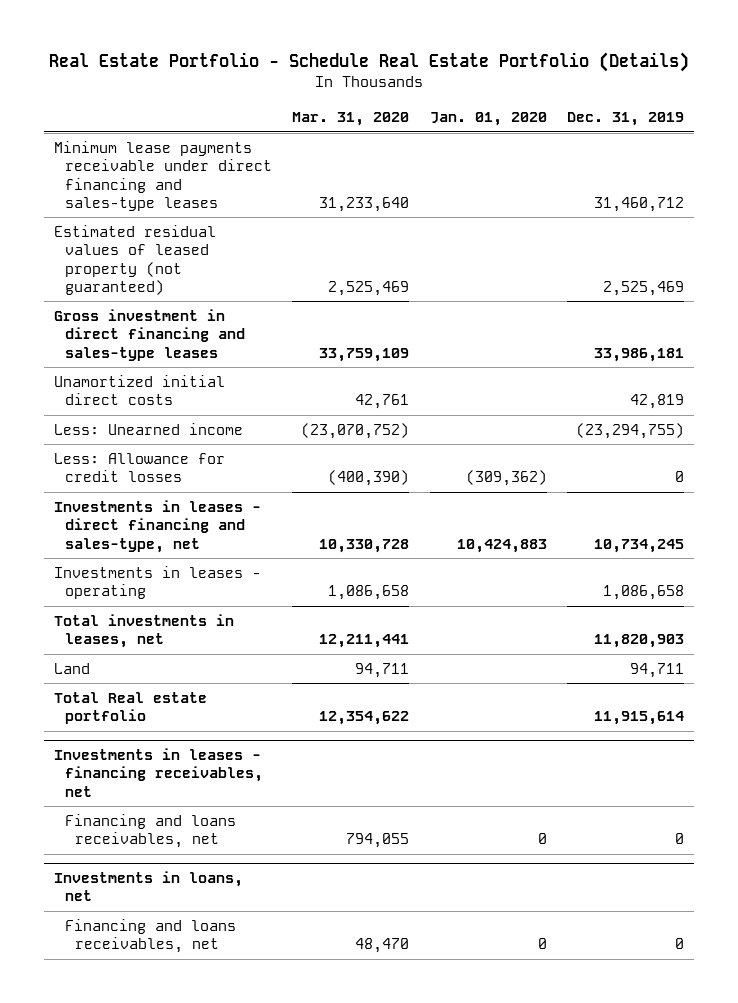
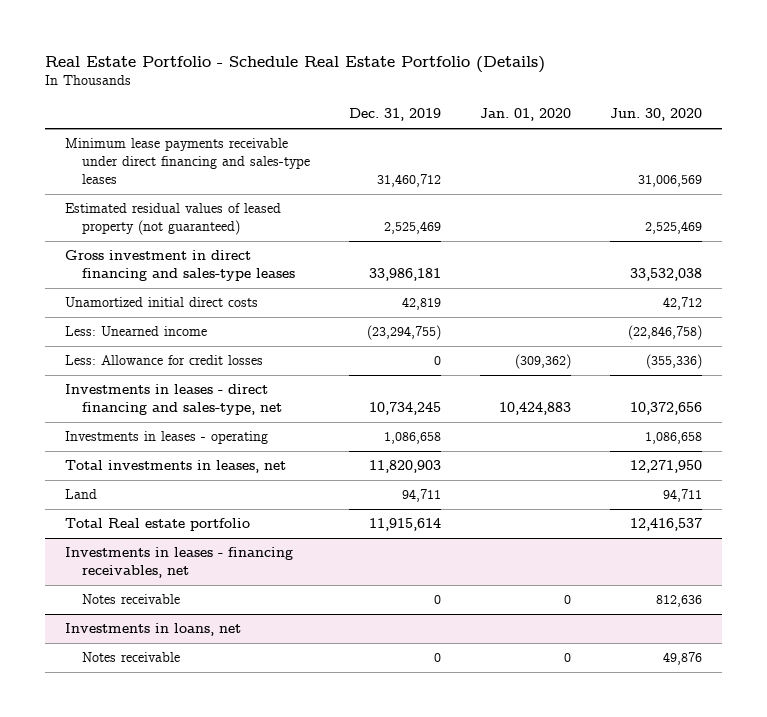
[292,112,410,127] Mar. 31, 2020 -> none
none -> [610,108,703,122] Jun. 30, 2020
[64,813,236,849] Financing and loans receivables, net -> [81,594,180,605] Notes receivable
[64,918,236,954] Financing and loans receivables, net -> [81,652,180,663] Notes receivable

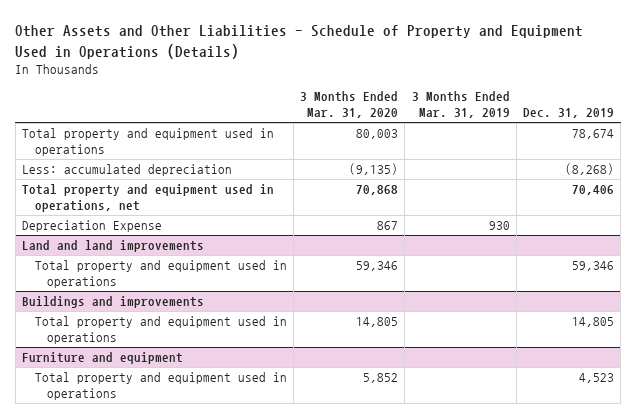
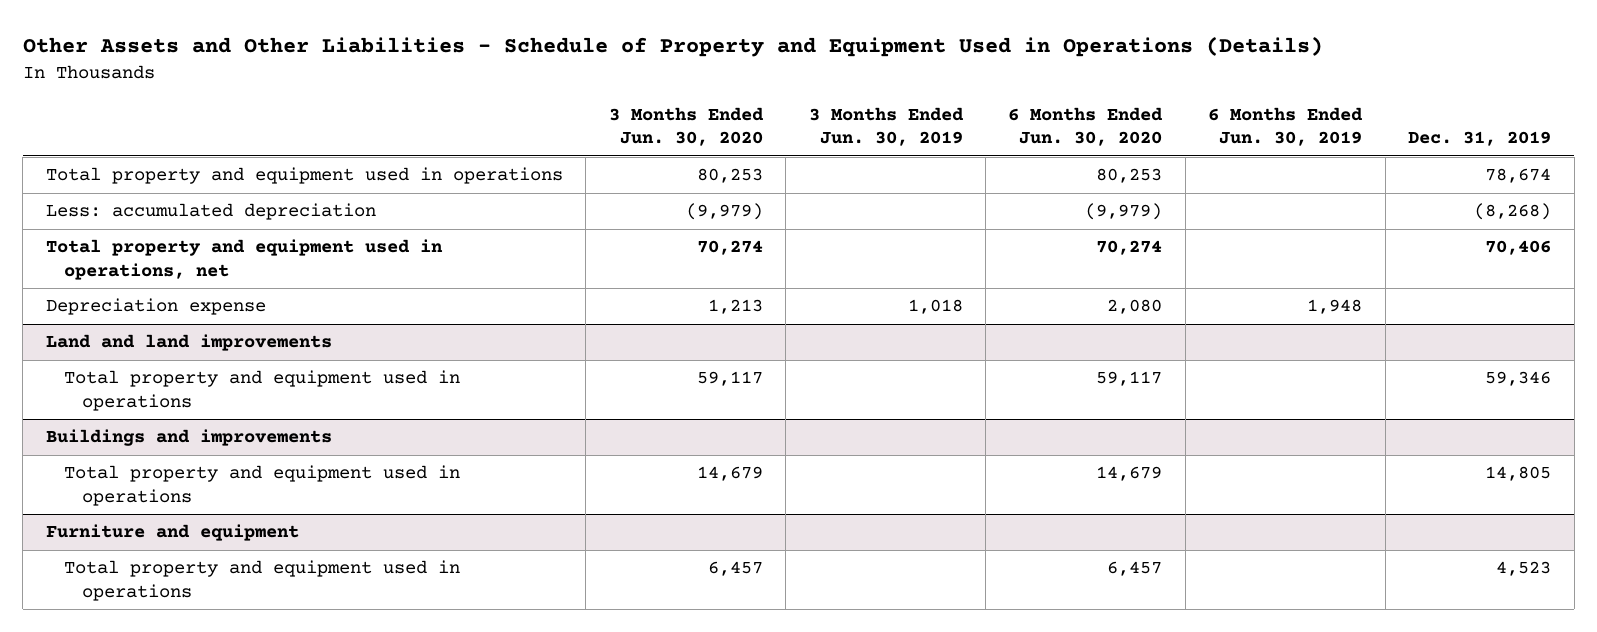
[300,91,399,119] 3 Months Ended Mar. 31, 2020 -> none
[411,91,510,119] 3 Months Ended Mar. 31, 2019 -> none
none -> [608,107,764,147] 3 Months Ended Jun. 30, 2020
none -> [808,107,964,147] 3 Months Ended Jun. 30, 2019
none -> [1008,107,1164,147] 6 Months Ended Jun. 30, 2020
none -> [1208,107,1364,147] 6 Months Ended Jun. 30, 2019
[21,220,162,233] Depreciation Expense -> [45,298,266,316] Depreciation expense

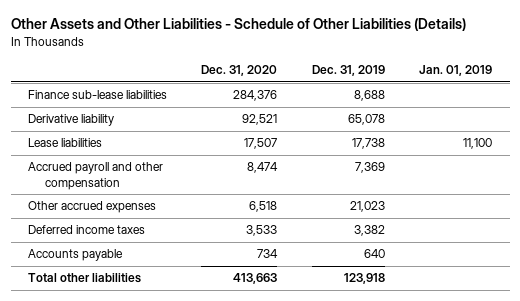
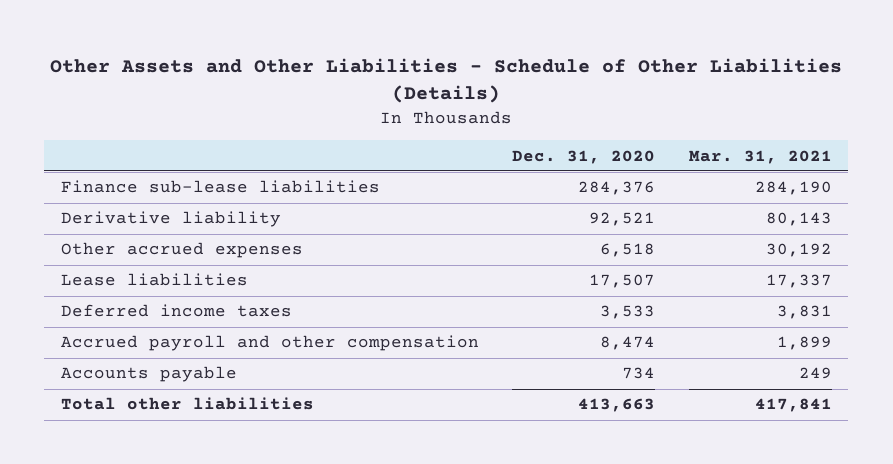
[311,65,385,77] Dec. 31, 2019 -> none
[419,65,493,77] Jan. 01, 2019 -> none
none -> [688,149,832,164] Mar. 31, 2021
[27,138,102,148] Lease liabilities -> [61,273,249,287] Lease liabilities
[27,162,163,190] Accrued payroll and other compensation -> [61,335,480,352] Accrued payroll and other compensation

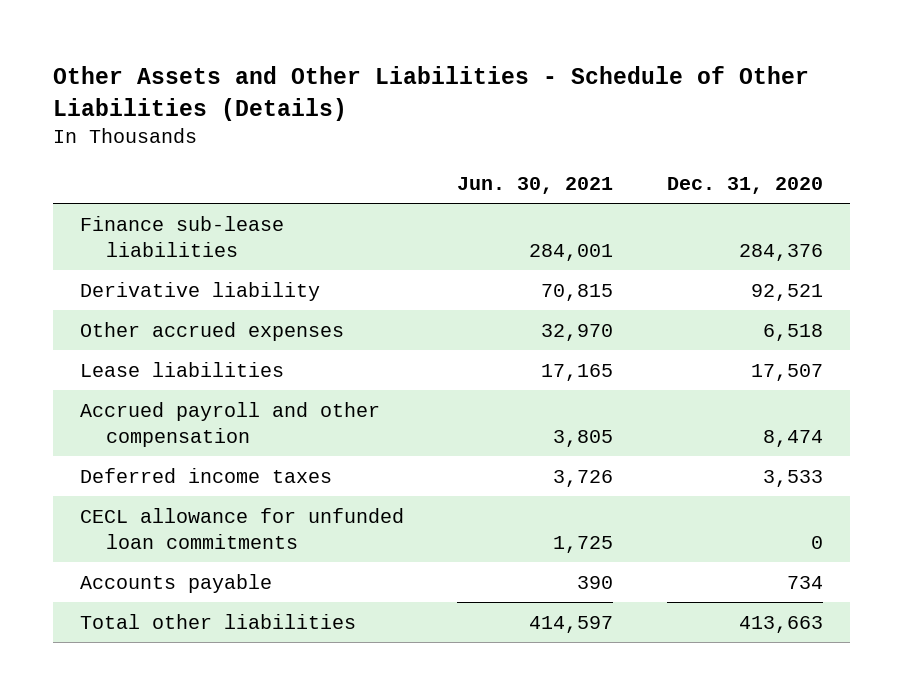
[688,149,832,164] Mar. 31, 2021 -> none
none -> [457,176,614,194] Jun. 30, 2021
[61,304,293,318] Deferred income taxes -> [79,467,332,483] Deferred income taxes
none -> [79,507,404,549] CECL allowance for unfunded loan commitments

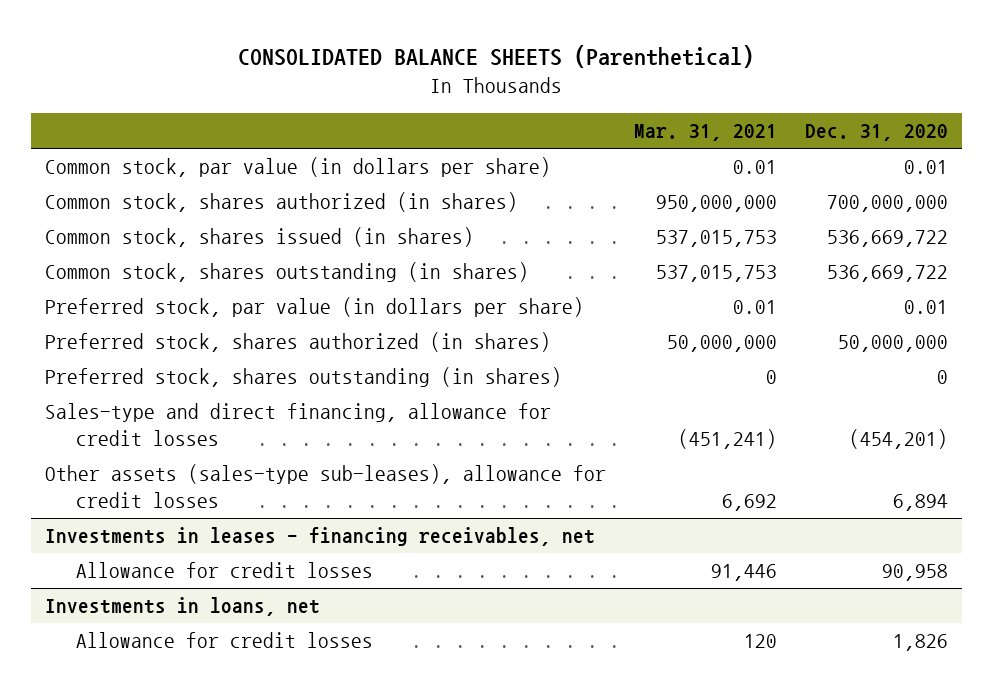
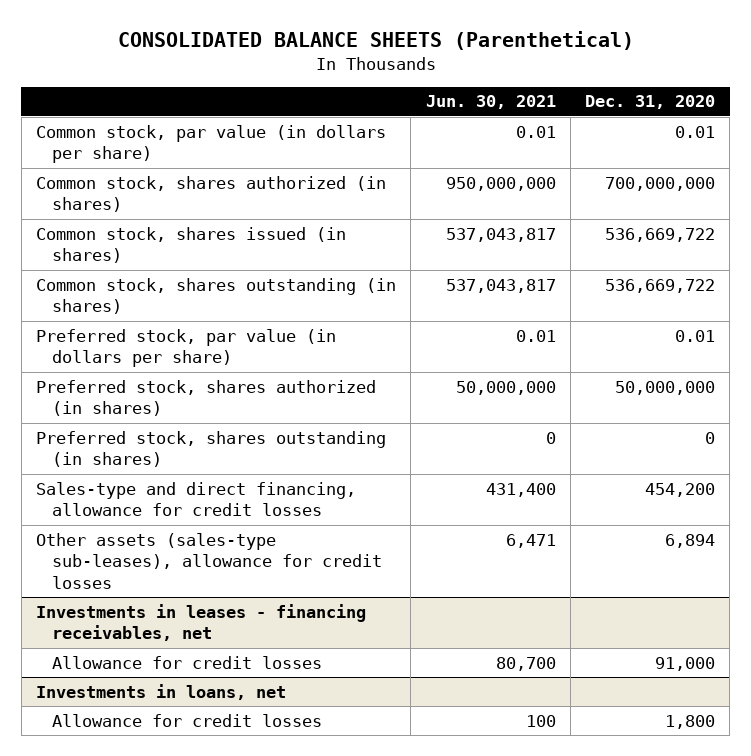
[633,124,777,142] Mar. 31, 2021 -> none
none -> [425,95,556,110] Jun. 30, 2021
[848,429,948,450] (454,201) -> [645,482,716,497] 454,200
[881,564,948,582] 90,958 -> [655,656,716,671] 91,000
[892,634,948,652] 1,826 -> [665,714,716,729] 1,800

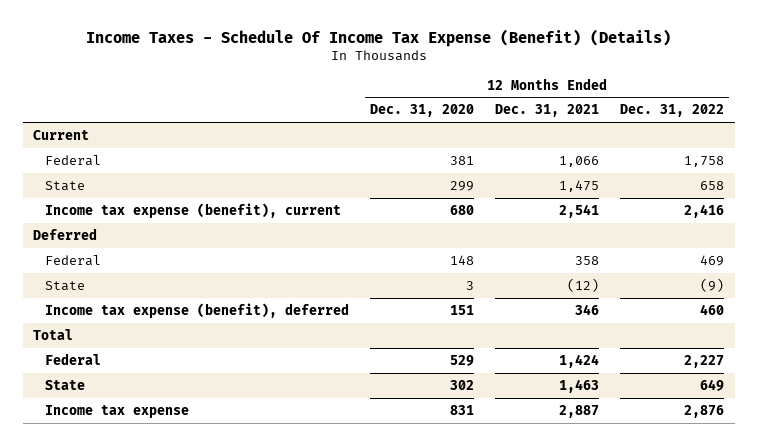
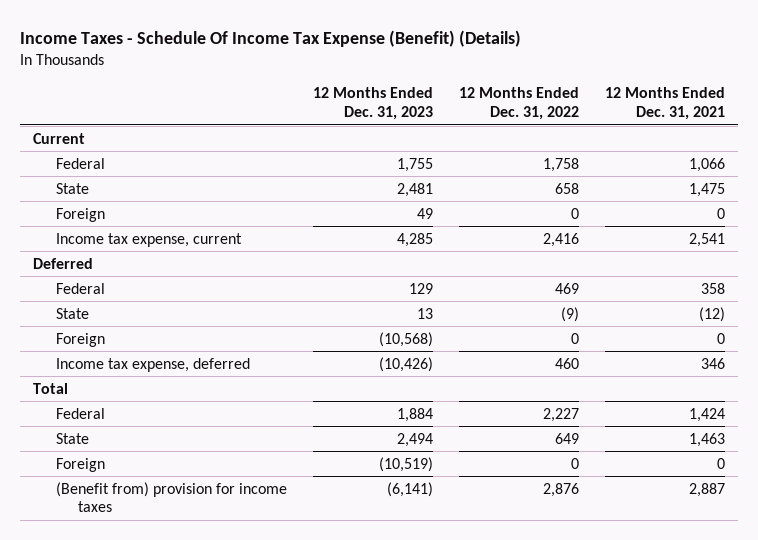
[370,104,475,118] Dec. 31, 2020 -> none
none -> [312,87,433,121] 12 Months Ended Dec. 31, 2023
none -> [55,207,105,222] Foreign
[45,202,342,218] Income tax expense (benefit), current -> [55,232,242,247] Income tax expense, current
none -> [55,332,105,347] Foreign
[45,302,350,318] Income tax expense (benefit), deferred -> [55,357,250,372] Income tax expense, deferred
none -> [55,457,105,472] Foreign
[45,404,190,418] Income tax expense -> [55,481,287,513] (Benefit from) provision for income taxes

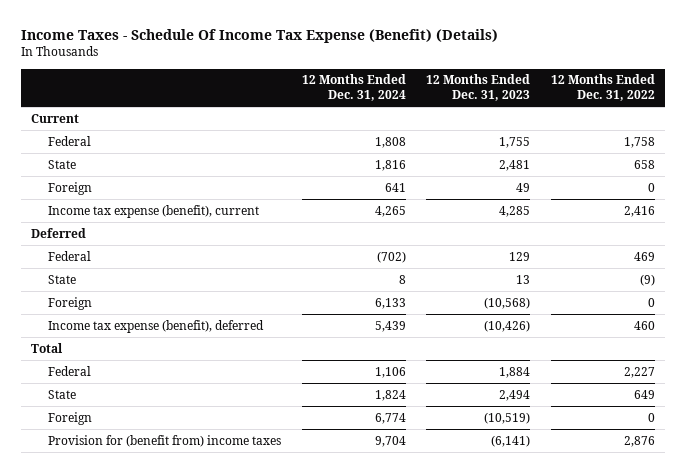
[604,87,725,121] 12 Months Ended Dec. 31, 2021 -> none
none -> [301,74,406,102] 12 Months Ended Dec. 31, 2024
[55,232,242,247] Income tax expense, current -> [48,204,260,218] Income tax expense (benefit), current
[55,357,250,372] Income tax expense, deferred -> [48,319,265,333] Income tax expense (benefit), deferred
[55,481,287,513] (Benefit from) provision for income taxes -> [48,434,282,447] Provision for (benefit from) income taxes

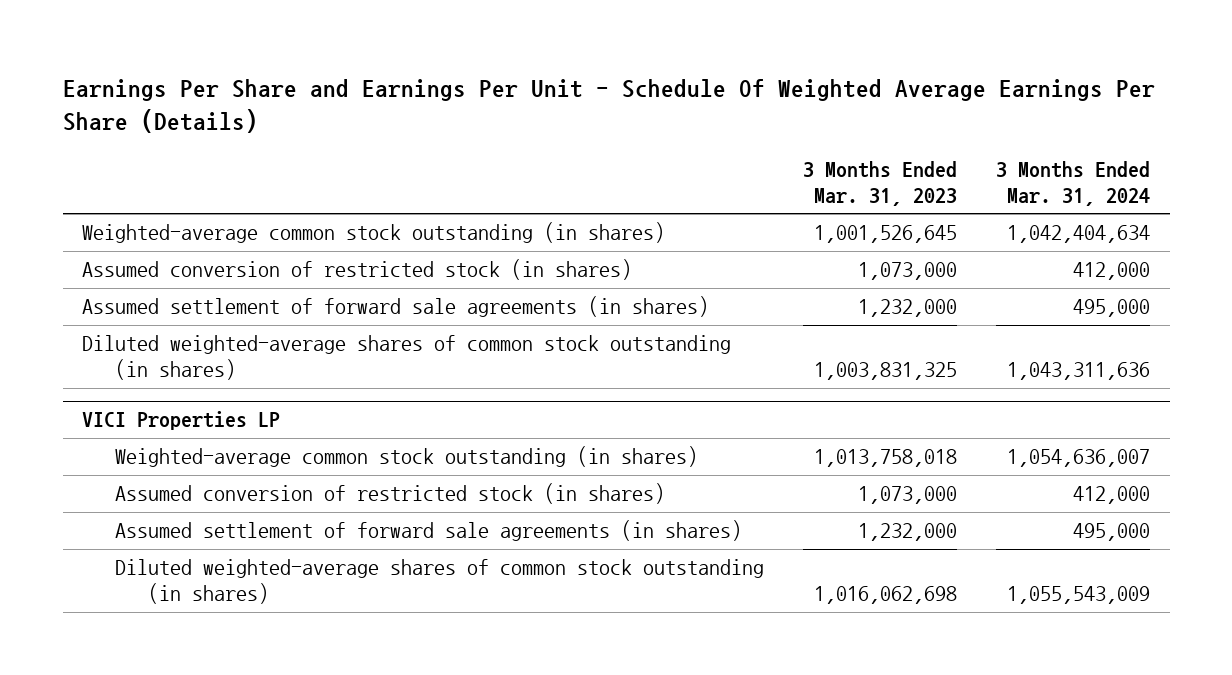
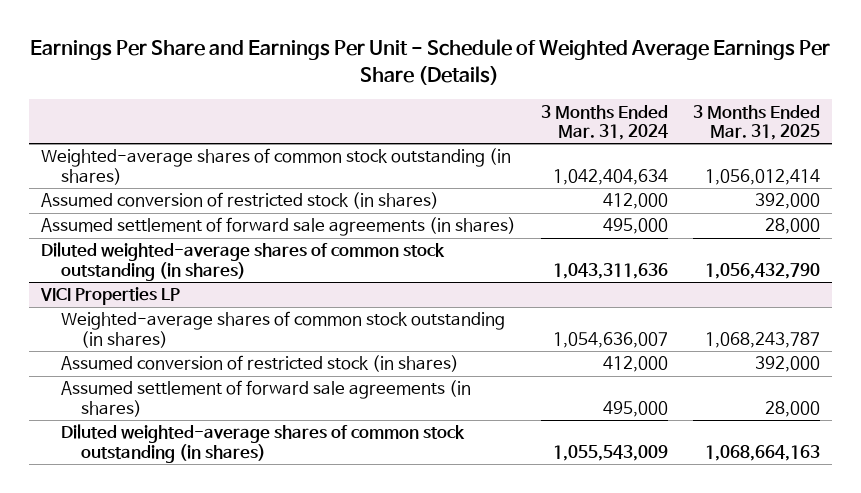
[62,78,1155,134] Earnings Per Share and Earnings Per Unit - Schedule Of Weighted Average Earnings Per Share (Details) -> [30,39,831,85] Earnings Per Share and Earnings Per Unit - Schedule of Weighted Average Earnings Per Share (Details)
[803,160,958,206] 3 Months Ended Mar. 31, 2023 -> none
none -> [692,104,820,141] 3 Months Ended Mar. 31, 2025
[82,222,666,244] Weighted-average common stock outstanding (in shares) -> [41,148,512,186] Weighted-average shares of common stock outstanding (in shares)
[115,446,699,468] Weighted-average common stock outstanding (in shares) -> [60,311,505,349] Weighted-average shares of common stock outstanding (in shares)

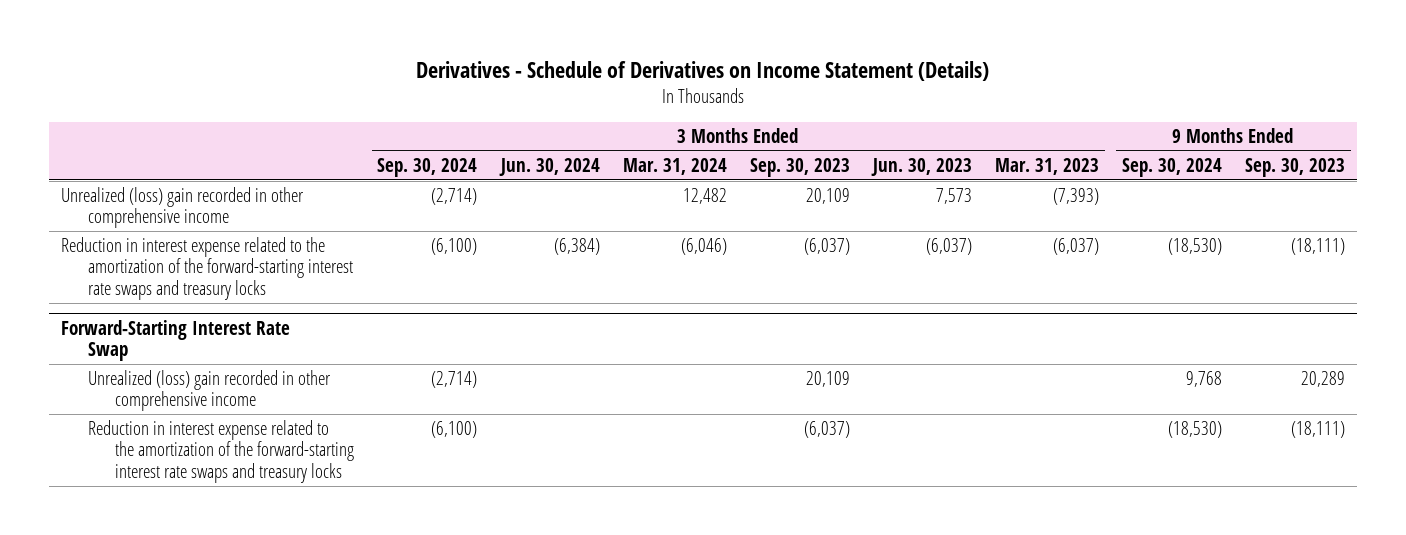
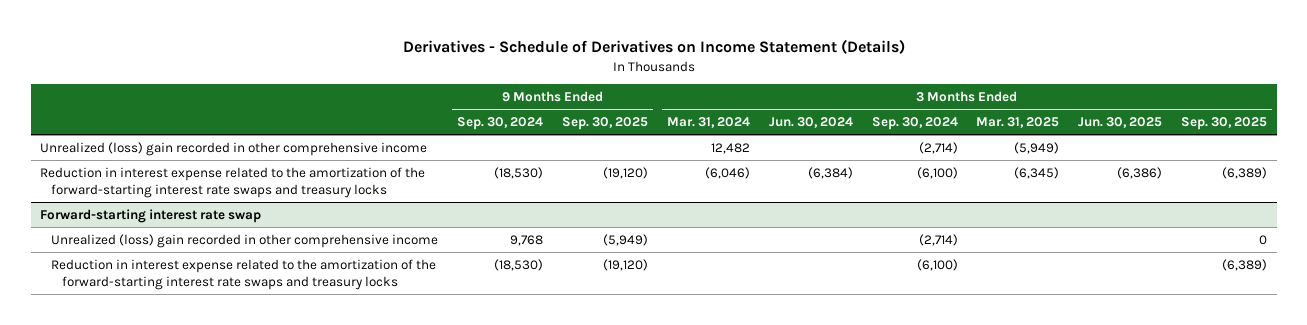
[749,157,850,177] Sep. 30, 2023 -> none
[870,157,972,176] Jun. 30, 2023 -> none
[994,157,1099,175] Mar. 31, 2023 -> none
[1244,157,1345,177] Sep. 30, 2023 -> none
none -> [561,117,648,131] Sep. 30, 2025
none -> [976,117,1060,129] Mar. 31, 2025
none -> [1078,117,1163,129] Jun. 30, 2025
none -> [1181,117,1268,131] Sep. 30, 2025
[60,319,290,362] Forward-Starting Interest Rate Swap -> [40,208,262,223] Forward-starting interest rate swap

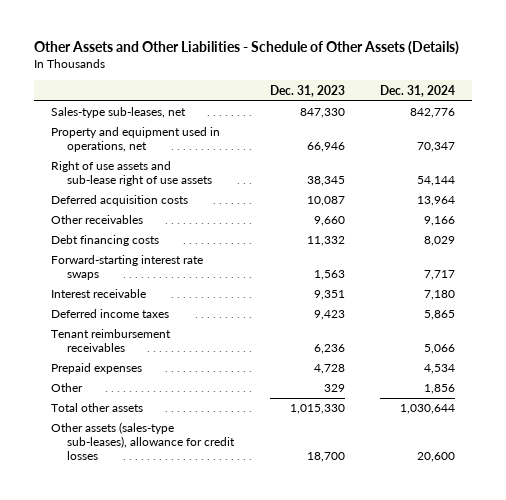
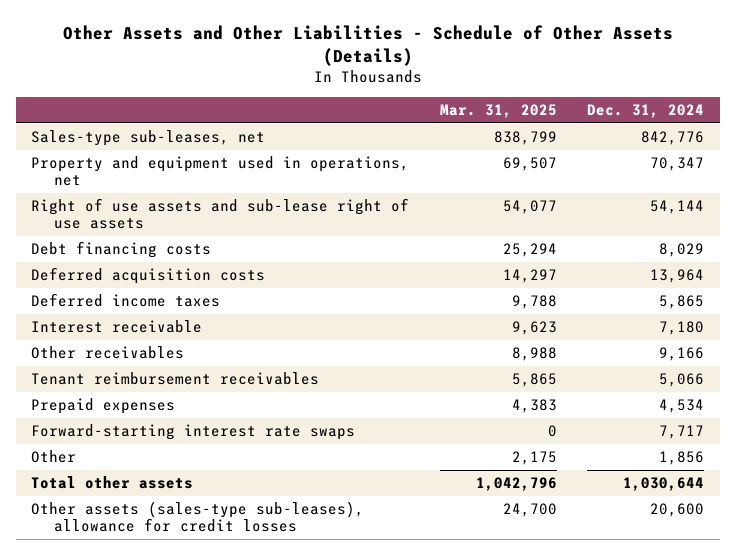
[269,84,345,97] Dec. 31, 2023 -> none
none -> [439,104,557,119] Mar. 31, 2025
[51,195,189,207] Deferred acquisition costs -> [31,267,266,285] Deferred acquisition costs
[51,289,147,299] Interest receivable -> [31,320,203,334] Interest receivable
[51,215,144,225] Other receivables -> [31,346,185,360] Other receivables
[51,255,204,281] Forward-starting interest rate swaps -> [31,424,356,441] Forward-starting interest rate swaps

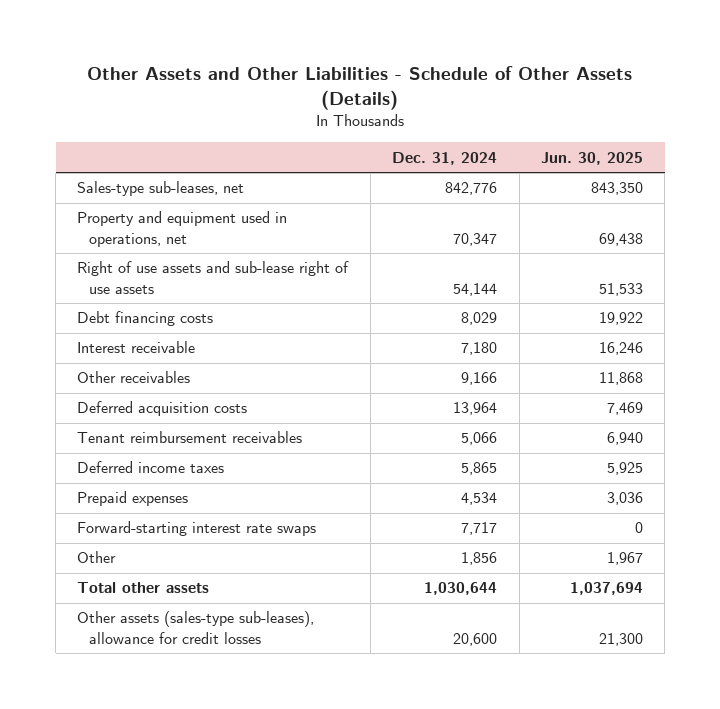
[439,104,557,119] Mar. 31, 2025 -> none
none -> [540,151,643,165] Jun. 30, 2025
[31,267,266,285] Deferred acquisition costs -> [77,401,248,417] Deferred acquisition costs
[31,293,221,308] Deferred income taxes -> [77,461,225,474] Deferred income taxes

